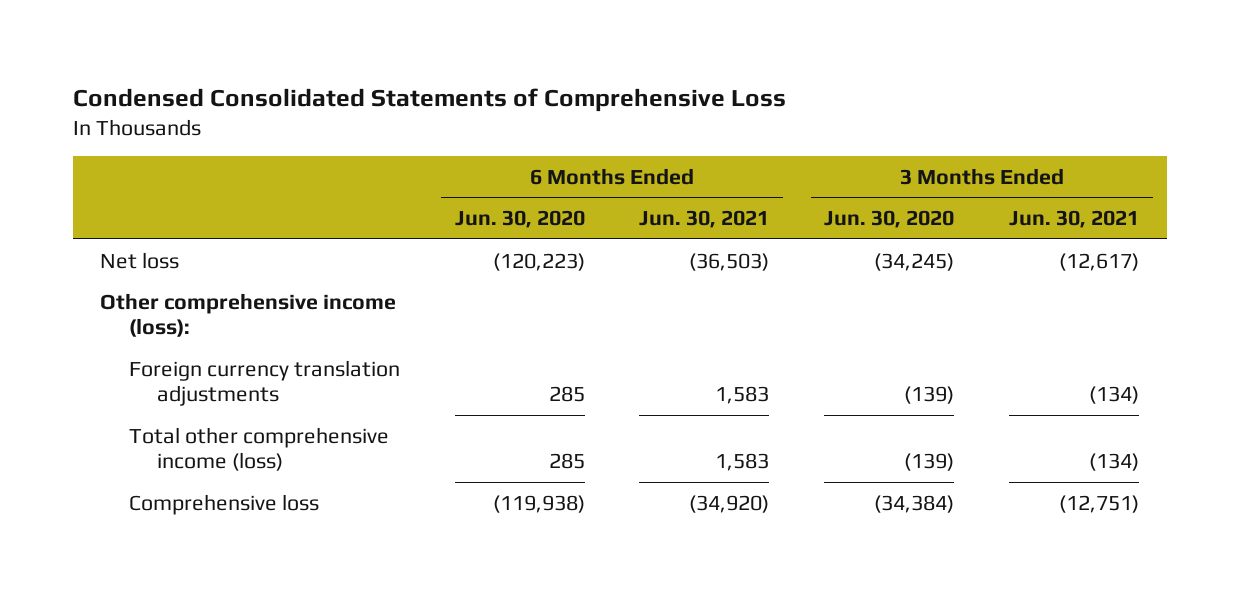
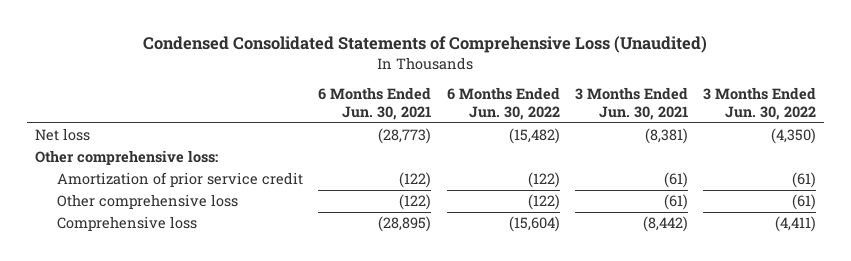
[72,87,786,112] Condensed Consolidated Statements of Comprehensive Loss -> [143,36,708,54] Condensed Consolidated Statements of Comprehensive Loss (Unaudited)
[454,209,585,228] Jun. 30, 2020 -> none
[824,209,955,228] Jun. 30, 2020 -> none
none -> [446,87,560,120] 6 Months Ended Jun. 30, 2022
none -> [703,87,817,120] 3 Months Ended Jun. 30, 2022
[128,359,400,407] Foreign currency translation adjustments -> none
[689,252,770,271] (36,503) -> [378,128,432,145] (28,773)
[1059,252,1140,271] (12,617) -> [644,128,688,145] (8,381)
[100,292,397,338] Other comprehensive income (loss): -> [34,150,218,166] Other comprehensive loss:
none -> [56,172,303,188] Amortization of prior service credit
[128,426,389,472] Total other comprehensive income (loss) -> [56,194,238,210] Other comprehensive loss
[715,453,770,472] 1,583 -> [399,194,432,211] (122)
[1089,453,1140,472] (134) -> [663,194,688,211] (61)
[689,494,770,513] (34,920) -> [378,216,432,233] (28,895)
[1059,494,1140,513] (12,751) -> [642,216,688,233] (8,442)

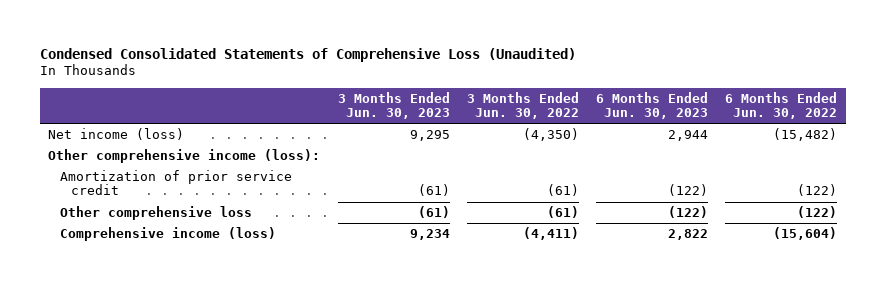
[318,87,432,120] 6 Months Ended Jun. 30, 2021 -> none
[574,87,688,120] 3 Months Ended Jun. 30, 2021 -> none
none -> [337,91,450,120] 3 Months Ended Jun. 30, 2023
none -> [596,91,709,120] 6 Months Ended Jun. 30, 2023
[34,128,90,142] Net loss -> [48,128,185,141] Net income (loss)
[34,150,218,166] Other comprehensive loss: -> [48,149,321,164] Other comprehensive income (loss):
[56,216,197,232] Comprehensive loss -> [59,227,276,242] Comprehensive income (loss)

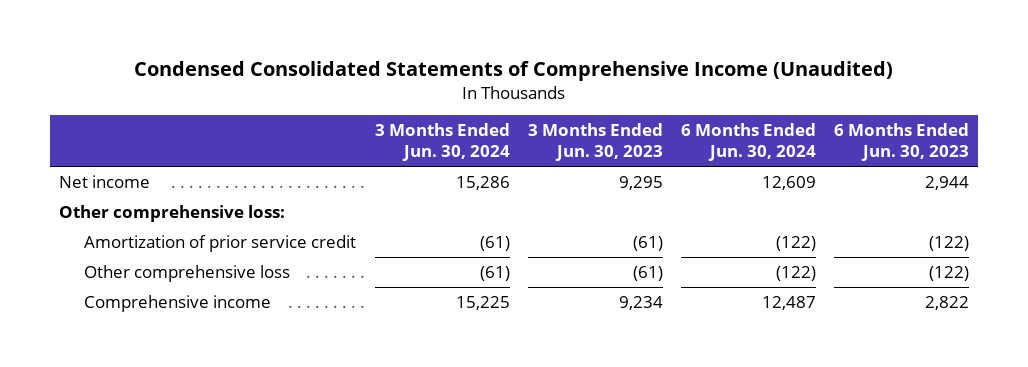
[39,47,576,62] Condensed Consolidated Statements of Comprehensive Loss (Unaudited) -> [134,60,894,81] Condensed Consolidated Statements of Comprehensive Income (Unaudited)
[466,91,579,120] 3 Months Ended Jun. 30, 2022 -> none
[725,91,838,120] 6 Months Ended Jun. 30, 2022 -> none
none -> [374,123,510,162] 3 Months Ended Jun. 30, 2024
none -> [681,123,817,162] 6 Months Ended Jun. 30, 2024
[48,128,185,141] Net income (loss) -> [58,175,150,189] Net income
[48,149,321,164] Other comprehensive income (loss): -> [58,205,285,223] Other comprehensive loss:
[59,227,276,242] Comprehensive income (loss) -> [84,295,272,313] Comprehensive income

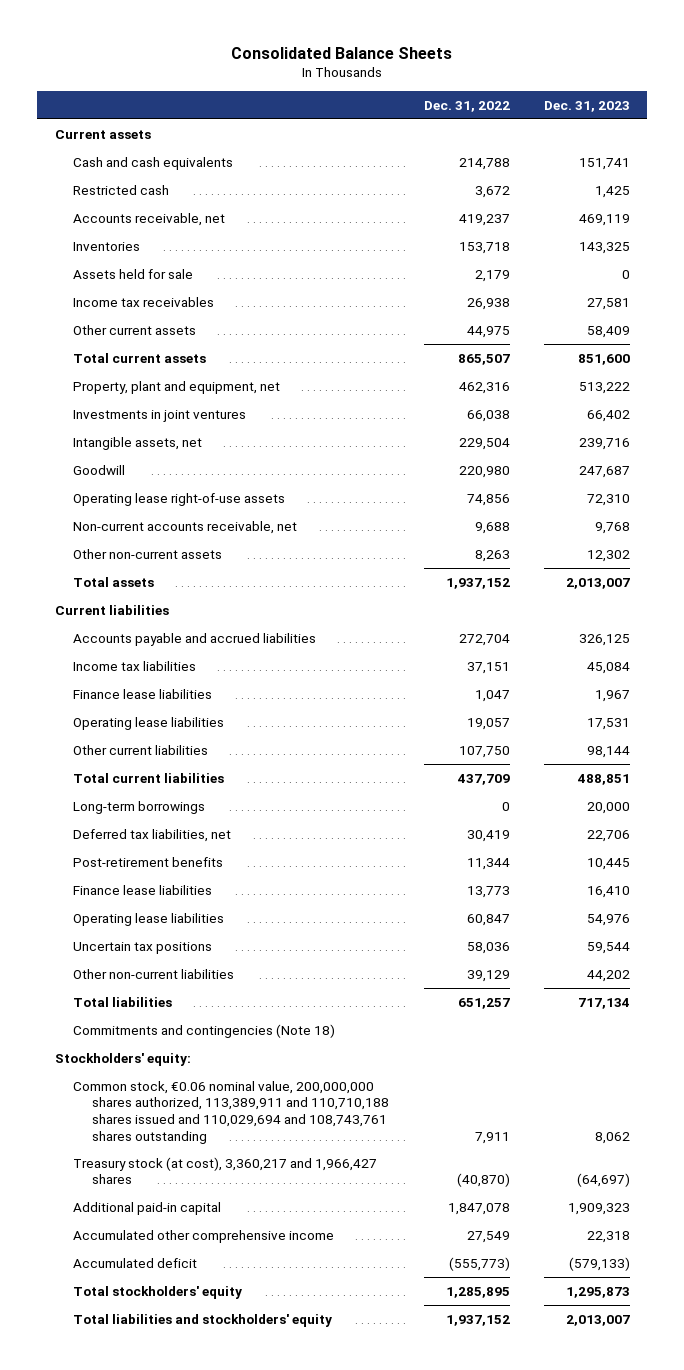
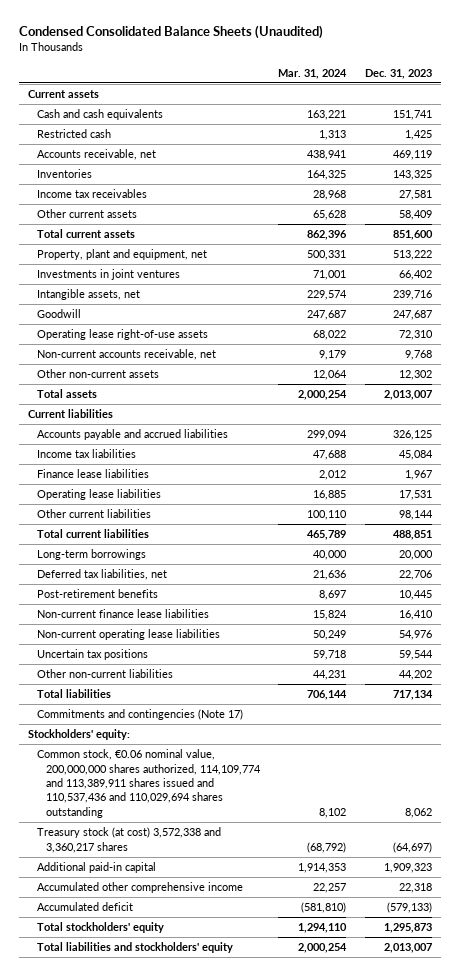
[231,46,453,59] Consolidated Balance Sheets -> [18,25,323,40] Condensed Consolidated Balance Sheets (Unaudited)
[423,100,510,112] Dec. 31, 2022 -> none
none -> [278,68,348,79] Mar. 31, 2024
[73,268,194,279] Assets held for sale -> none
[73,884,213,895] Finance lease liabilities -> [37,609,210,619] Non-current finance lease liabilities
[73,912,225,926] Operating lease liabilities -> [37,629,221,641] Non-current operating lease liabilities
[73,1023,336,1038] Commitments and contingencies (Note 18) -> [37,709,244,721] Commitments and contingencies (Note 17)
[73,1080,390,1144] Common stock, €0.06 nominal value, 200,000,000 shares authorized, 113,389,911 and 110,710,188 shares issued and 110,029,694 and 108,743,761 shares outstanding -> [37,749,262,818] Common stock, €0.06 nominal value, 200,000,000 shares authorized, 114,109,774 and 113,389,911 shares issued and 110,537,436 and 110,029,694 shares outstanding
[73,1156,378,1185] Treasury stock (at cost), 3,360,217 and 1,966,427 shares -> [37,827,222,853] Treasury stock (at cost) 3,572,338 and 3,360,217 shares

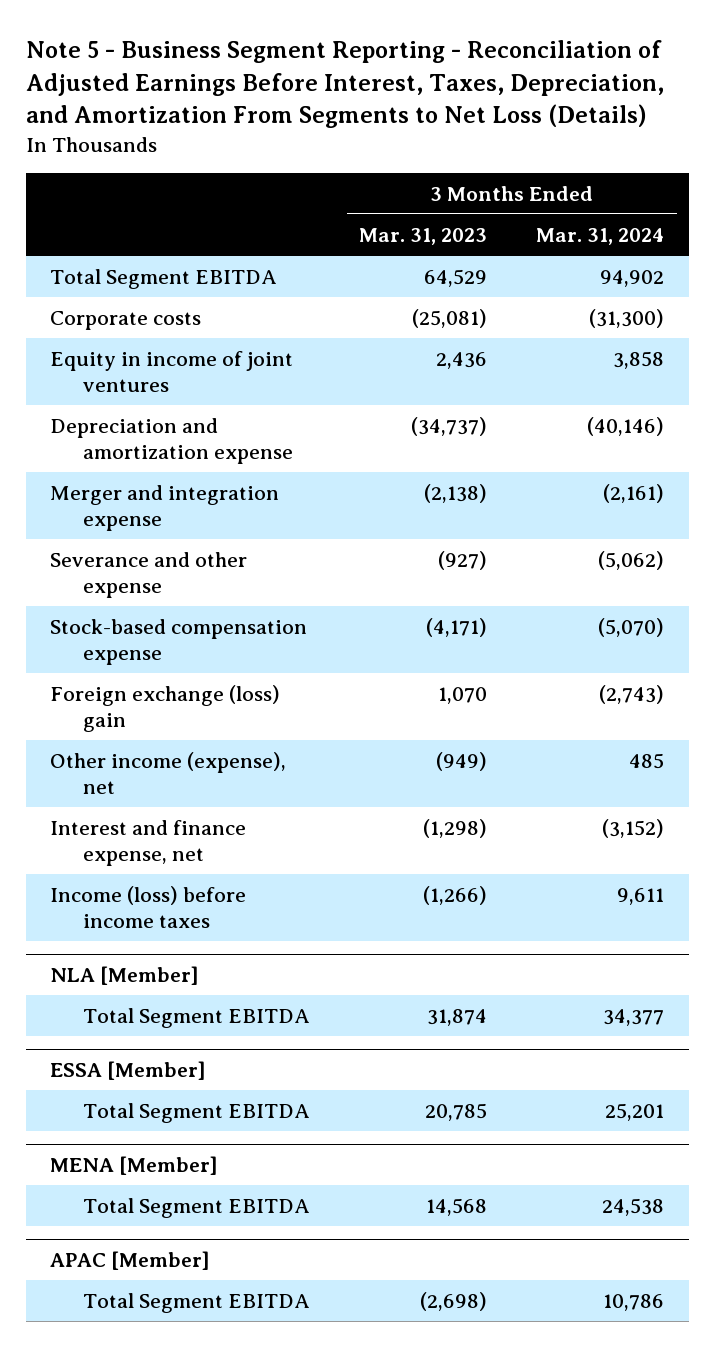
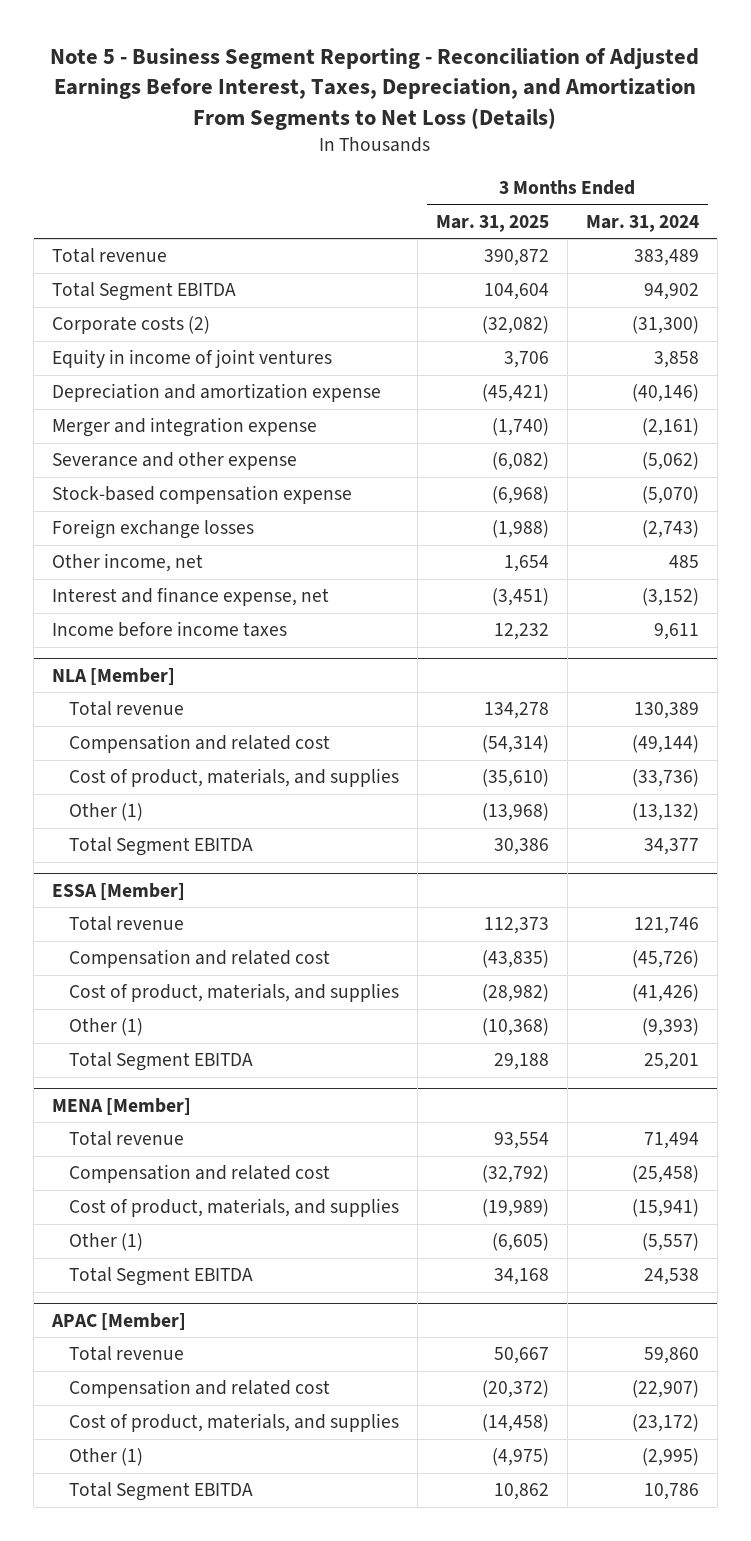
[358,227,487,245] Mar. 31, 2023 -> none
none -> [436,214,550,232] Mar. 31, 2025
none -> [51,248,167,264] Total revenue
[50,310,202,330] Corporate costs -> [51,316,210,335] Corporate costs (2)
[50,684,281,732] Foreign exchange (loss) gain -> [51,519,254,540] Foreign exchange losses
[50,751,287,794] Other income (expense), net -> [51,553,203,573] Other income, net
[50,885,247,928] Income (loss) before income taxes -> [51,621,287,638] Income before income taxes
none -> [69,701,185,717] Total revenue
none -> [69,734,331,754] Compensation and related cost
none -> [69,768,400,788] Cost of product, materials, and supplies
none -> [69,803,144,822] Other (1)
none -> [69,916,185,932] Total revenue
none -> [69,949,331,969] Compensation and related cost
none -> [69,983,400,1003] Cost of product, materials, and supplies
none -> [69,1018,144,1037] Other (1)
none -> [69,1131,185,1147] Total revenue
none -> [69,1164,331,1184] Compensation and related cost
none -> [69,1198,400,1218] Cost of product, materials, and supplies
none -> [69,1233,144,1252] Other (1)
none -> [69,1346,185,1362] Total revenue
none -> [69,1379,331,1399] Compensation and related cost
none -> [69,1413,400,1433] Cost of product, materials, and supplies
none -> [69,1448,144,1467] Other (1)

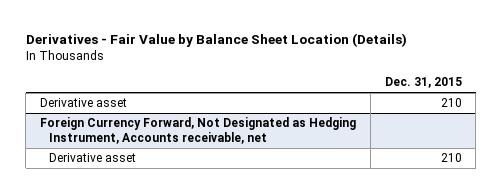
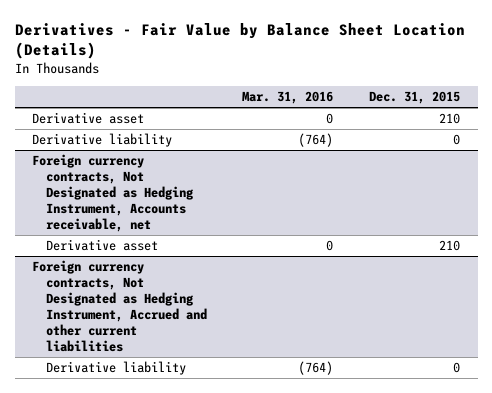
none -> [242,91,334,105] Mar. 31, 2016
none -> [32,132,173,147] Derivative liability
[40,117,357,145] Foreign Currency Forward, Not Designated as Hedging Instrument, Accounts receivable, net -> [32,153,194,233] Foreign currency contracts, Not Designated as Hedging Instrument, Accounts receivable, net
none -> [32,259,207,353] Foreign currency contracts, Not Designated as Hedging Instrument, Accrued and other current liabilities
none -> [45,360,186,375] Derivative liability

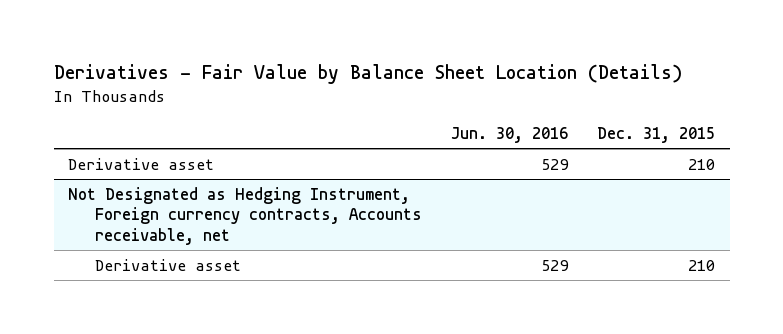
[242,91,334,105] Mar. 31, 2016 -> none
none -> [450,127,568,144] Jun. 30, 2016
[32,132,173,147] Derivative liability -> none
[32,153,194,233] Foreign currency contracts, Not Designated as Hedging Instrument, Accounts receivable, net -> [68,186,422,245] Not Designated as Hedging Instrument, Foreign currency contracts, Accounts receivable, net
[32,259,207,353] Foreign currency contracts, Not Designated as Hedging Instrument, Accrued and other current liabilities -> none
[45,360,186,375] Derivative liability -> none

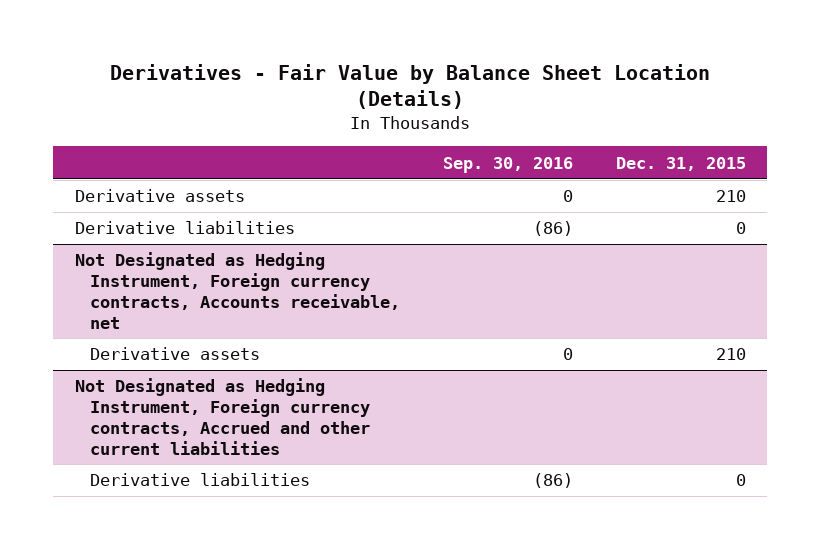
[450,127,568,144] Jun. 30, 2016 -> none
none -> [442,156,573,173] Sep. 30, 2016
[68,157,215,170] Derivative asset -> [74,189,245,203] Derivative assets
none -> [74,221,295,235] Derivative liabilities
[94,258,241,271] Derivative asset -> [89,347,260,361] Derivative assets
none -> [74,378,370,455] Not Designated as Hedging Instrument, Foreign currency contracts, Accrued and other current liabilities
none -> [89,473,310,487] Derivative liabilities

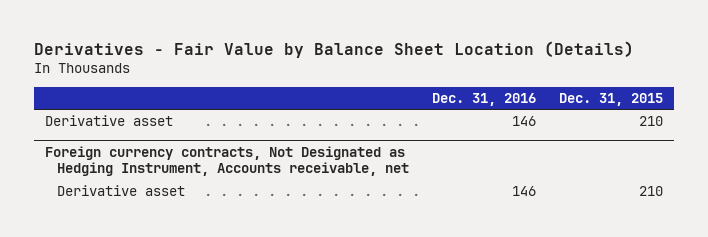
[442,156,573,173] Sep. 30, 2016 -> none
none -> [431,93,536,107] Dec. 31, 2016
[74,221,295,235] Derivative liabilities -> none
[74,378,370,455] Not Designated as Hedging Instrument, Foreign currency contracts, Accrued and other current liabilities -> none
[89,473,310,487] Derivative liabilities -> none
[74,189,245,203] Derivative assets -> [45,115,174,127] Derivative asset
[74,252,400,329] Not Designated as Hedging Instrument, Foreign currency contracts, Accounts receivable, net -> [45,146,409,177] Foreign currency contracts, Not Designated as Hedging Instrument, Accounts receivable, net
[89,347,260,361] Derivative assets -> [56,185,185,197] Derivative asset

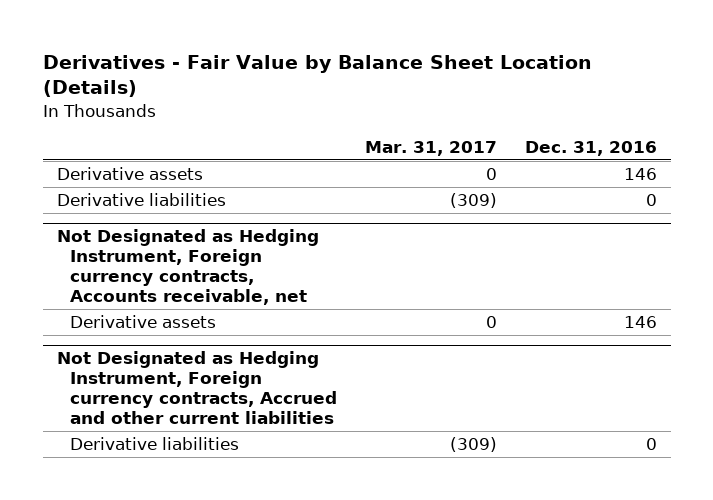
[558,93,663,107] Dec. 31, 2015 -> none
none -> [364,140,497,156] Mar. 31, 2017
[45,115,174,127] Derivative asset -> [56,167,203,181] Derivative assets
none -> [56,193,226,207] Derivative liabilities
[45,146,409,177] Foreign currency contracts, Not Designated as Hedging Instrument, Accounts receivable, net -> [56,229,319,306] Not Designated as Hedging Instrument, Foreign currency contracts, Accounts receivable, net
[56,185,185,197] Derivative asset -> [69,315,216,329] Derivative assets
none -> [56,351,337,425] Not Designated as Hedging Instrument, Foreign currency contracts, Accrued and other current liabilities
none -> [69,437,239,451] Derivative liabilities

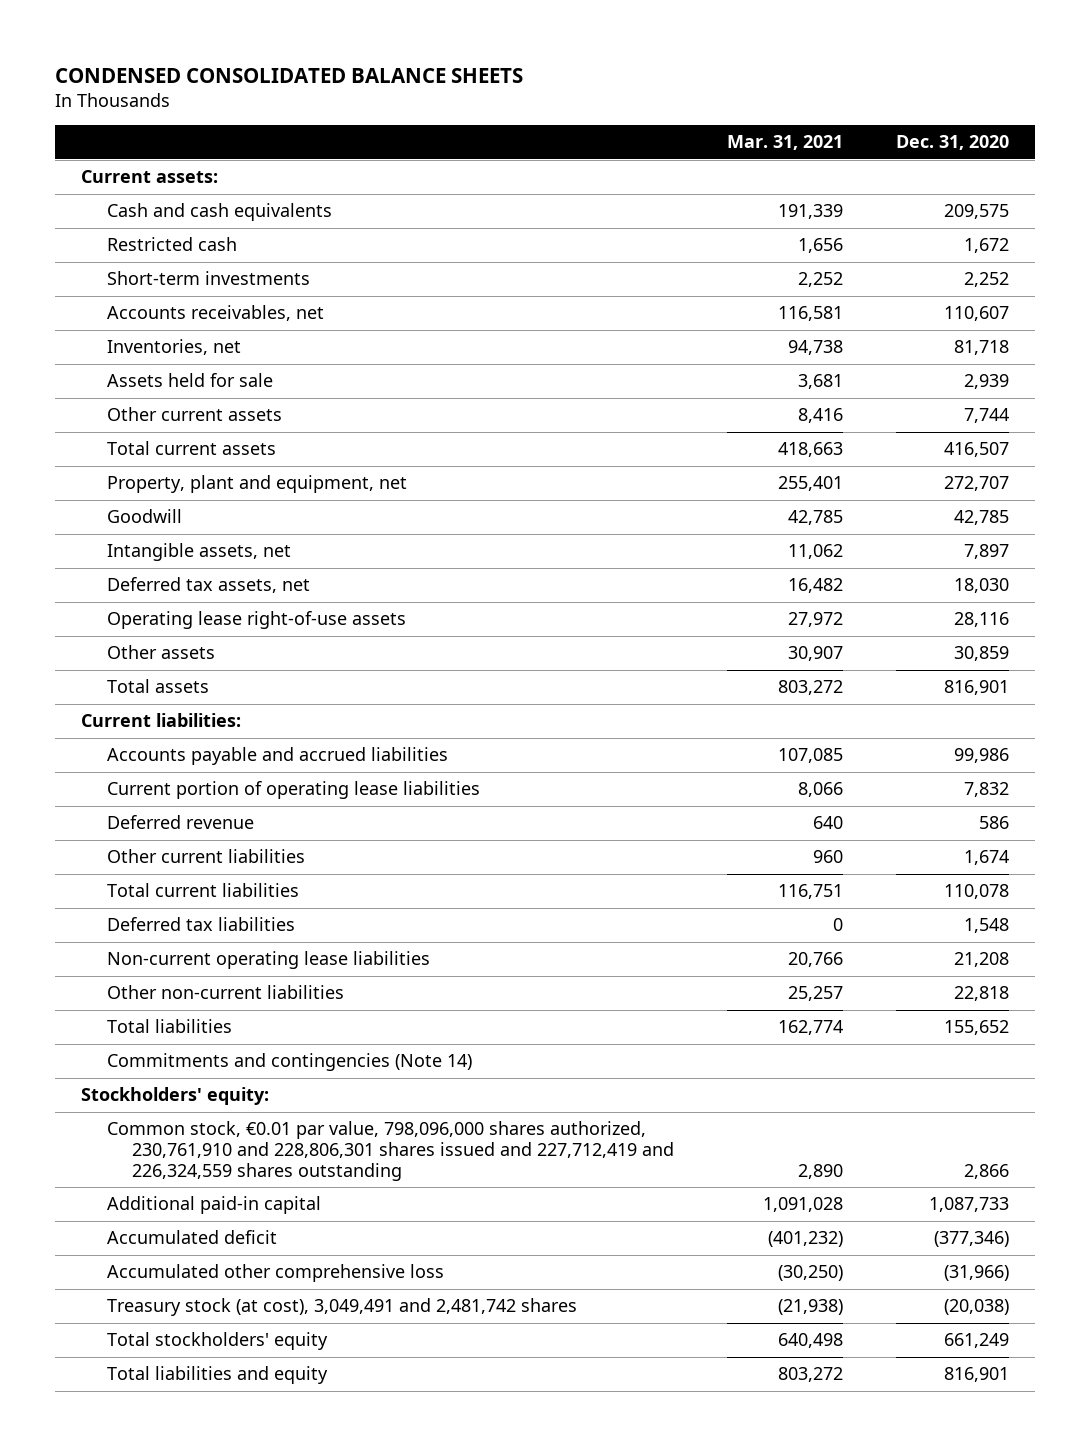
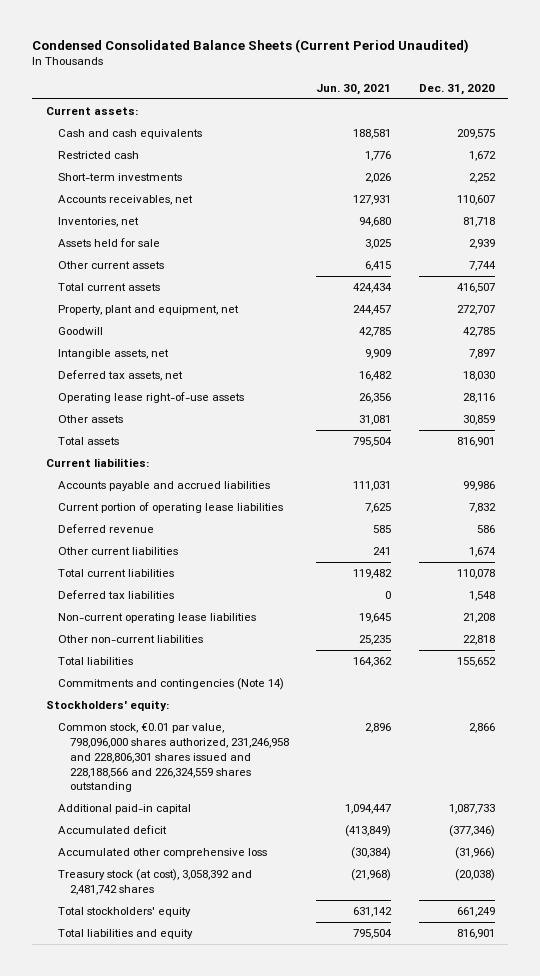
[54,67,523,83] CONDENSED CONSOLIDATED BALANCE SHEETS -> [31,38,469,53] Condensed Consolidated Balance Sheets (Current Period Unaudited)
[726,135,843,151] Mar. 31, 2021 -> none
none -> [316,83,392,95] Jun. 30, 2021
[106,1121,675,1182] Common stock, €0.01 par value, 798,096,000 shares authorized, 230,761,910 and 228,806,301 shares issued and 227,712,419 and 226,324,559 shares outstanding -> [57,723,289,793] Common stock, €0.01 par value, 798,096,000 shares authorized, 231,246,958 and 228,806,301 shares issued and 228,188,566 and 226,324,559 shares outstanding
[106,1298,577,1317] Treasury stock (at cost), 3,049,491 and 2,481,742 shares -> [57,869,252,895] Treasury stock (at cost), 3,058,392 and 2,481,742 shares

